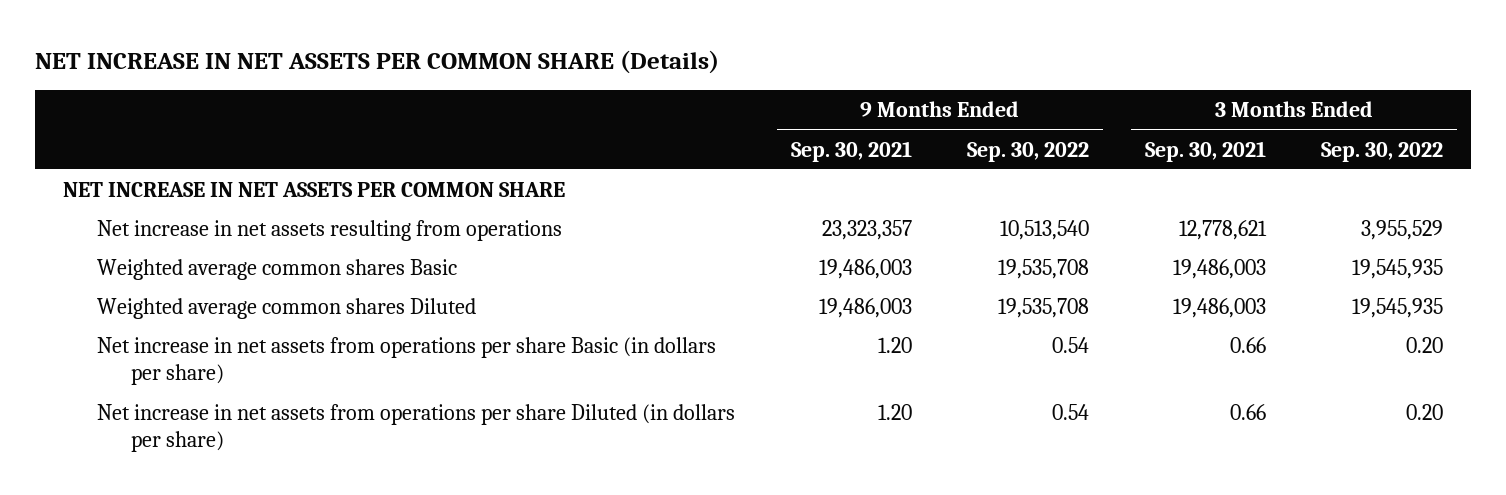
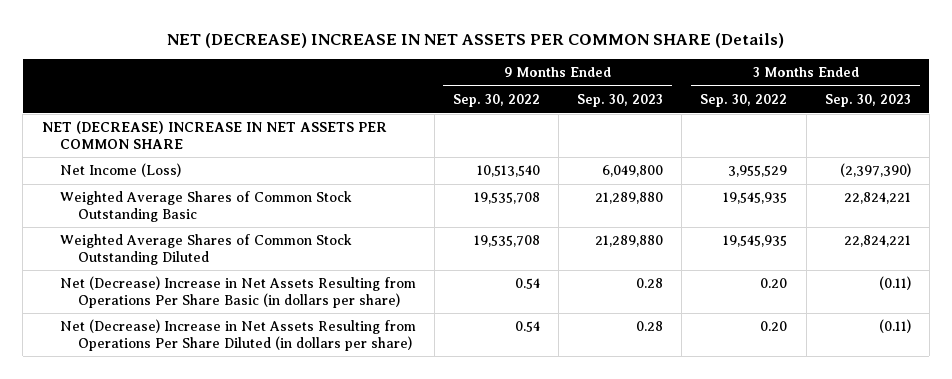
[35,49,720,74] NET INCREASE IN NET ASSETS PER COMMON SHARE (Details) -> [167,32,785,48] NET (DECREASE) INCREASE IN NET ASSETS PER COMMON SHARE (Details)
[790,140,912,162] Sep. 30, 2021 -> none
[1144,140,1266,162] Sep. 30, 2021 -> none
none -> [577,94,664,108] Sep. 30, 2023
none -> [824,94,911,108] Sep. 30, 2023
[63,182,566,198] NET INCREASE IN NET ASSETS PER COMMON SHARE -> [41,121,387,149] NET (DECREASE) INCREASE IN NET ASSETS PER COMMON SHARE
[97,220,563,242] Net increase in net assets resulting from operations -> [59,163,181,178] Net Income (Loss)
[97,259,458,281] Weighted average common shares Basic -> [59,191,352,222] Weighted Average Shares of Common Stock Outstanding Basic
[97,298,477,320] Weighted average common shares Diluted -> [59,234,352,265] Weighted Average Shares of Common Stock Outstanding Diluted
[97,337,717,386] Net increase in net assets from operations per share Basic (in dollars per share) -> [59,276,416,308] Net (Decrease) Increase in Net Assets Resulting from Operations Per Share Basic (in dollars per share)
[97,404,736,453] Net increase in net assets from operations per share Diluted (in dollars per share) -> [59,319,416,351] Net (Decrease) Increase in Net Assets Resulting from Operations Per Share Diluted (in dollars per share)

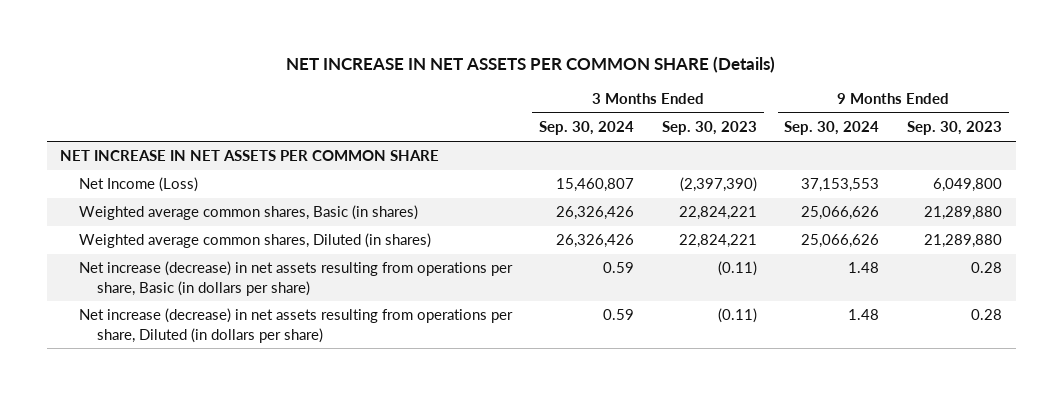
[167,32,785,48] NET (DECREASE) INCREASE IN NET ASSETS PER COMMON SHARE (Details) -> [286,55,776,73] NET INCREASE IN NET ASSETS PER COMMON SHARE (Details)
[452,94,540,108] Sep. 30, 2022 -> none
[700,94,788,108] Sep. 30, 2022 -> none
none -> [539,121,635,136] Sep. 30, 2024
none -> [784,121,880,136] Sep. 30, 2024
[41,121,387,149] NET (DECREASE) INCREASE IN NET ASSETS PER COMMON SHARE -> [60,150,440,162] NET INCREASE IN NET ASSETS PER COMMON SHARE
[59,191,352,222] Weighted Average Shares of Common Stock Outstanding Basic -> [78,205,418,221] Weighted average common shares, Basic (in shares)
[59,234,352,265] Weighted Average Shares of Common Stock Outstanding Diluted -> [78,233,431,249] Weighted average common shares, Diluted (in shares)
[59,276,416,308] Net (Decrease) Increase in Net Assets Resulting from Operations Per Share Basic (in dollars per share) -> [78,261,513,296] Net increase (decrease) in net assets resulting from operations per share, Basic (in dollars per share)
[59,319,416,351] Net (Decrease) Increase in Net Assets Resulting from Operations Per Share Diluted (in dollars per share) -> [78,308,513,343] Net increase (decrease) in net assets resulting from operations per share, Diluted (in dollars per share)

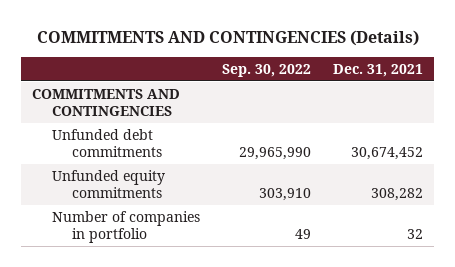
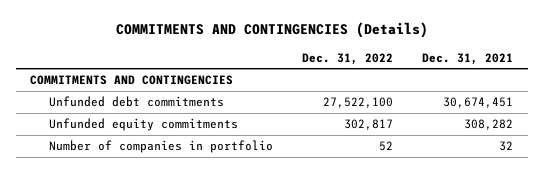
[222,63,312,77] Sep. 30, 2022 -> none
none -> [301,52,393,65] Dec. 31, 2022
[351,146,424,160] 30,674,452 -> [443,97,514,109] 30,674,451

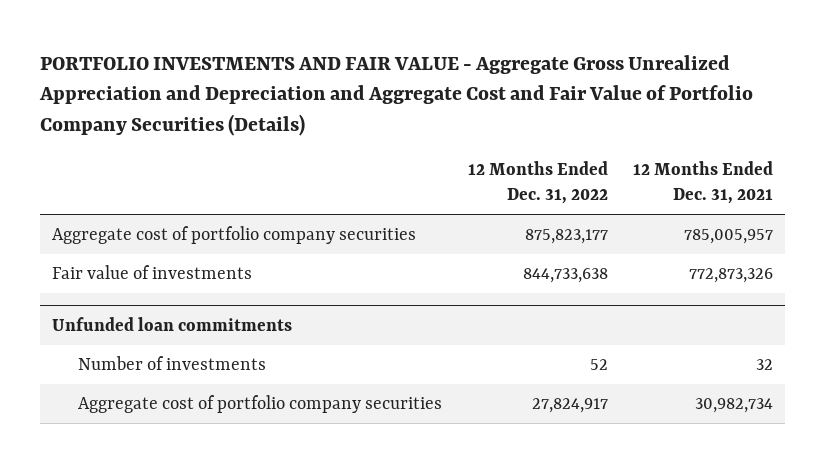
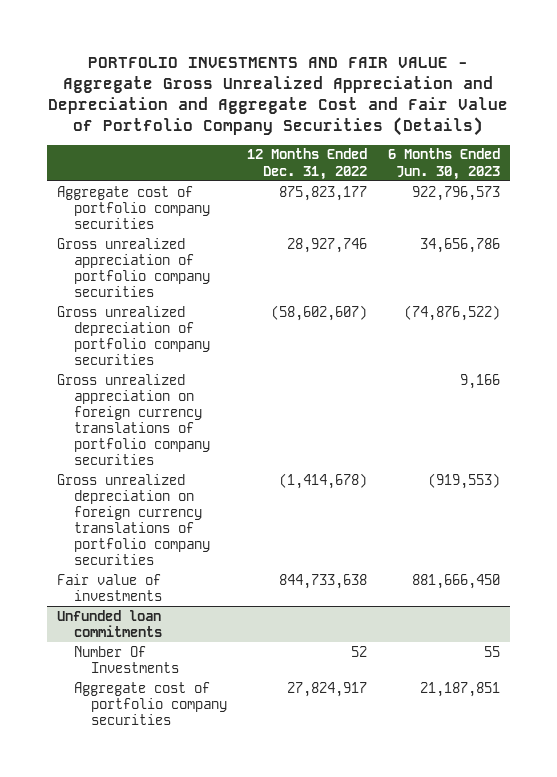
[632,161,773,205] 12 Months Ended Dec. 31, 2021 -> none
none -> [387,148,500,180] 6 Months Ended Jun. 30, 2023
none -> [57,237,210,297] Gross unrealized appreciation of portfolio company securities
none -> [57,305,210,365] Gross unrealized depreciation of portfolio company securities
none -> [57,373,210,465] Gross unrealized appreciation on foreign currency translations of portfolio company securities
none -> [57,473,210,565] Gross unrealized depreciation on foreign currency translations of portfolio company securities
[78,356,267,371] Number of investments -> [73,645,179,673] Number Of Investments

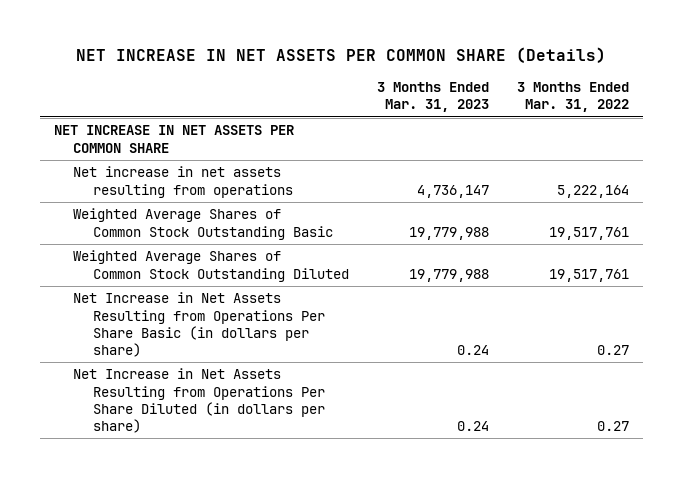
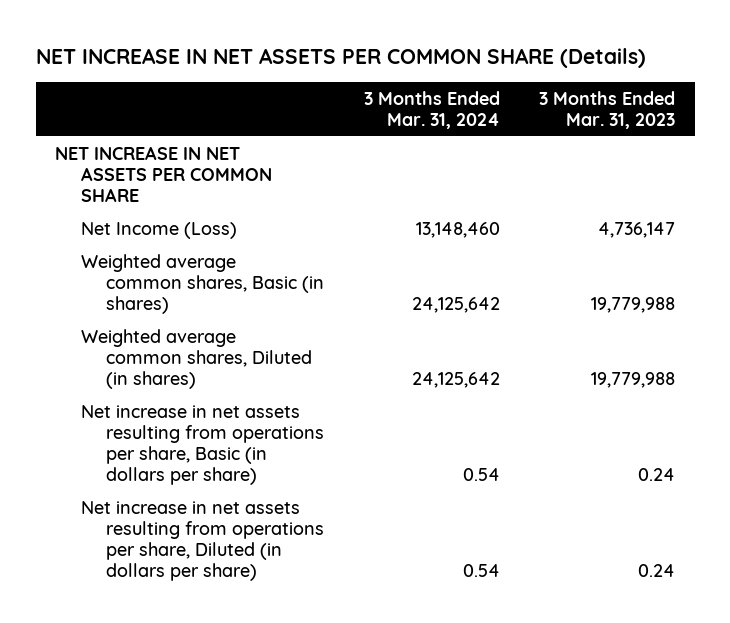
[516,82,629,113] 3 Months Ended Mar. 31, 2022 -> none
none -> [363,90,500,129] 3 Months Ended Mar. 31, 2024
[73,166,294,198] Net increase in net assets resulting from operations -> [80,221,237,239] Net Income (Loss)
[73,208,334,240] Weighted Average Shares of Common Stock Outstanding Basic -> [80,253,325,314] Weighted average common shares, Basic (in shares)
[73,250,350,282] Weighted Average Shares of Common Stock Outstanding Diluted -> [80,328,313,389] Weighted average common shares, Diluted (in shares)
[73,292,326,357] Net Increase in Net Assets Resulting from Operations Per Share Basic (in dollars per share) -> [80,404,325,485] Net increase in net assets resulting from operations per share, Basic (in dollars per share)
[73,368,326,433] Net Increase in Net Assets Resulting from Operations Per Share Diluted (in dollars per share) -> [80,500,325,581] Net increase in net assets resulting from operations per share, Diluted (in dollars per share)

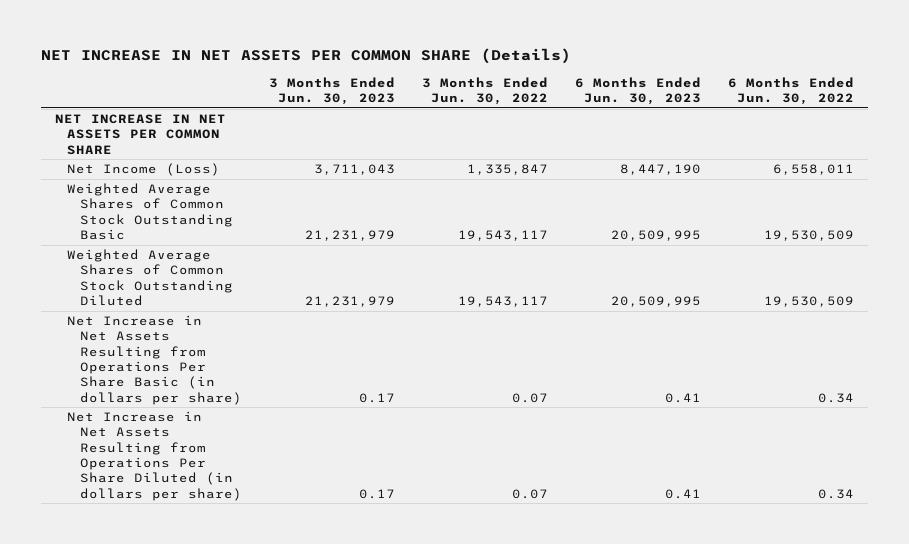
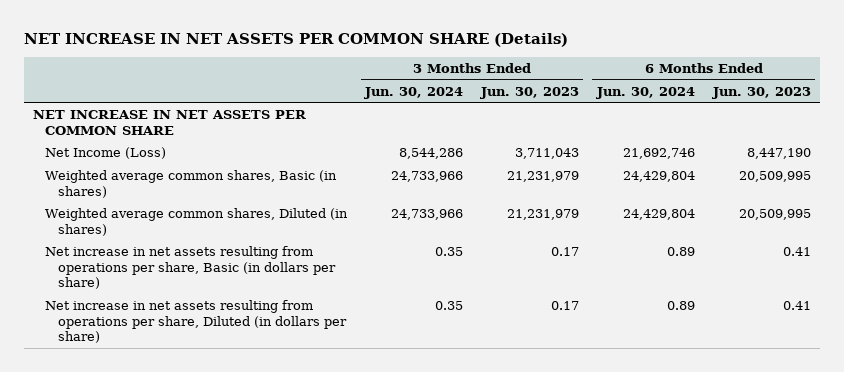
[421,76,548,105] 3 Months Ended Jun. 30, 2022 -> none
[728,76,855,105] 6 Months Ended Jun. 30, 2022 -> none
none -> [364,86,464,99] Jun. 30, 2024
none -> [595,86,695,99] Jun. 30, 2024
[67,183,233,240] Weighted Average Shares of Common Stock Outstanding Basic -> [45,170,338,198] Weighted average common shares, Basic (in shares)
[67,249,233,306] Weighted Average Shares of Common Stock Outstanding Diluted -> [45,208,349,236] Weighted average common shares, Diluted (in shares)
[67,315,242,405] Net Increase in Net Assets Resulting from Operations Per Share Basic (in dollars per share) -> [45,246,336,290] Net increase in net assets resulting from operations per share, Basic (in dollars per share)
[67,411,242,501] Net Increase in Net Assets Resulting from Operations Per Share Diluted (in dollars per share) -> [45,300,347,344] Net increase in net assets resulting from operations per share, Diluted (in dollars per share)

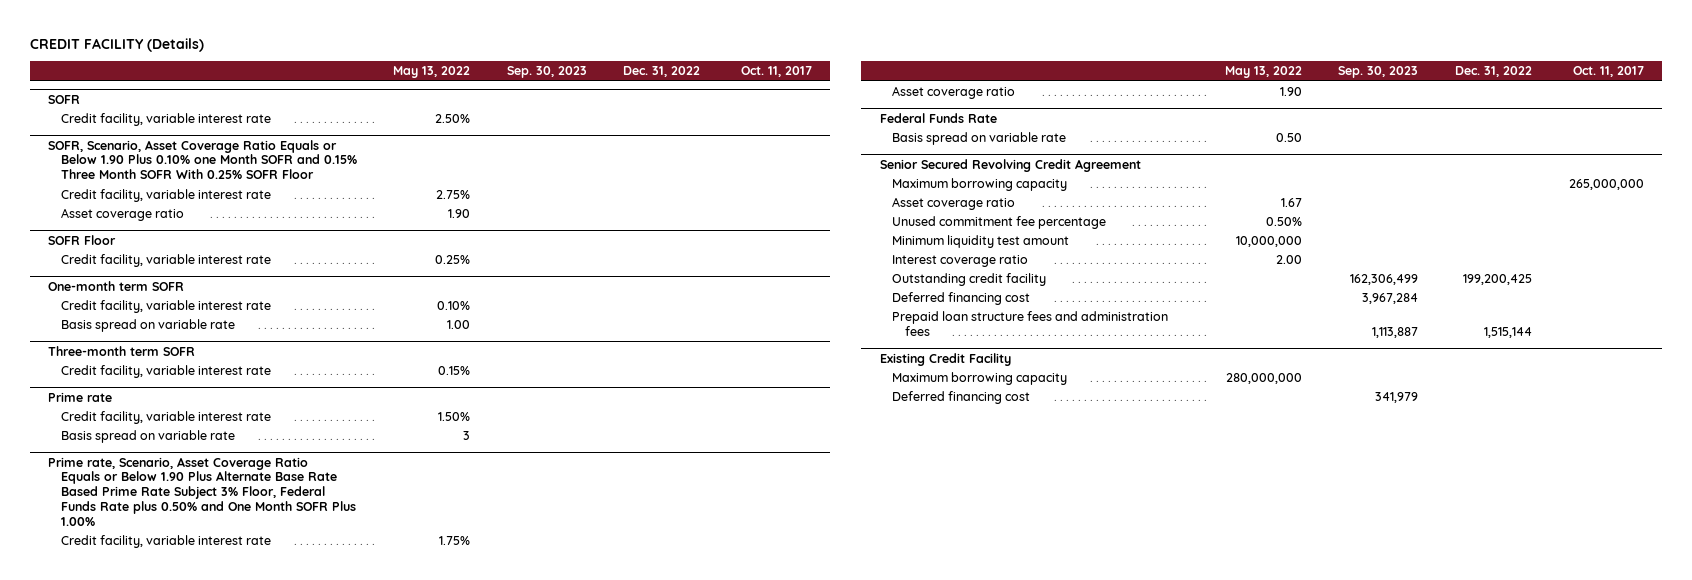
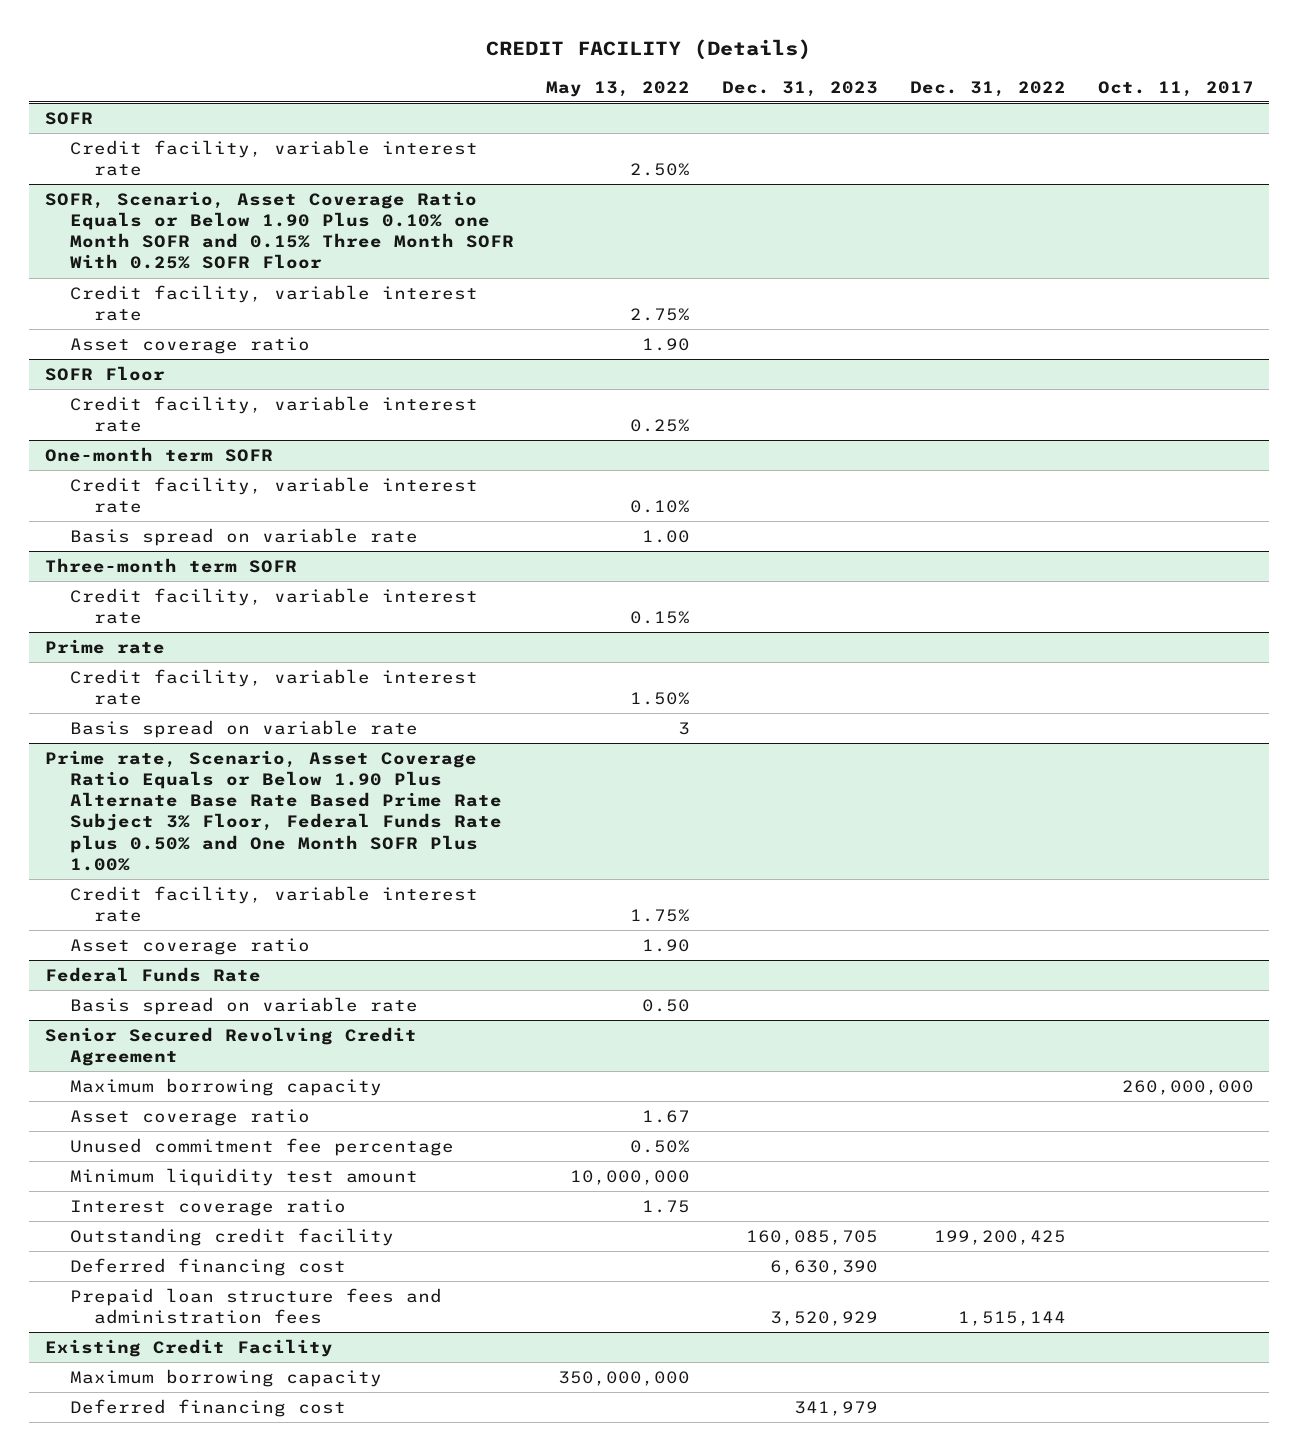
[506,66,587,79] Sep. 30, 2023 -> none
none -> [721,80,878,97] Dec. 31, 2023
[1568,179,1644,191] 265,000,000 -> [1121,1079,1254,1095] 260,000,000
[1275,255,1302,265] 2.00 -> [641,1199,690,1213] 1.75
[1225,373,1302,385] 280,000,000 -> [557,1370,690,1386] 350,000,000

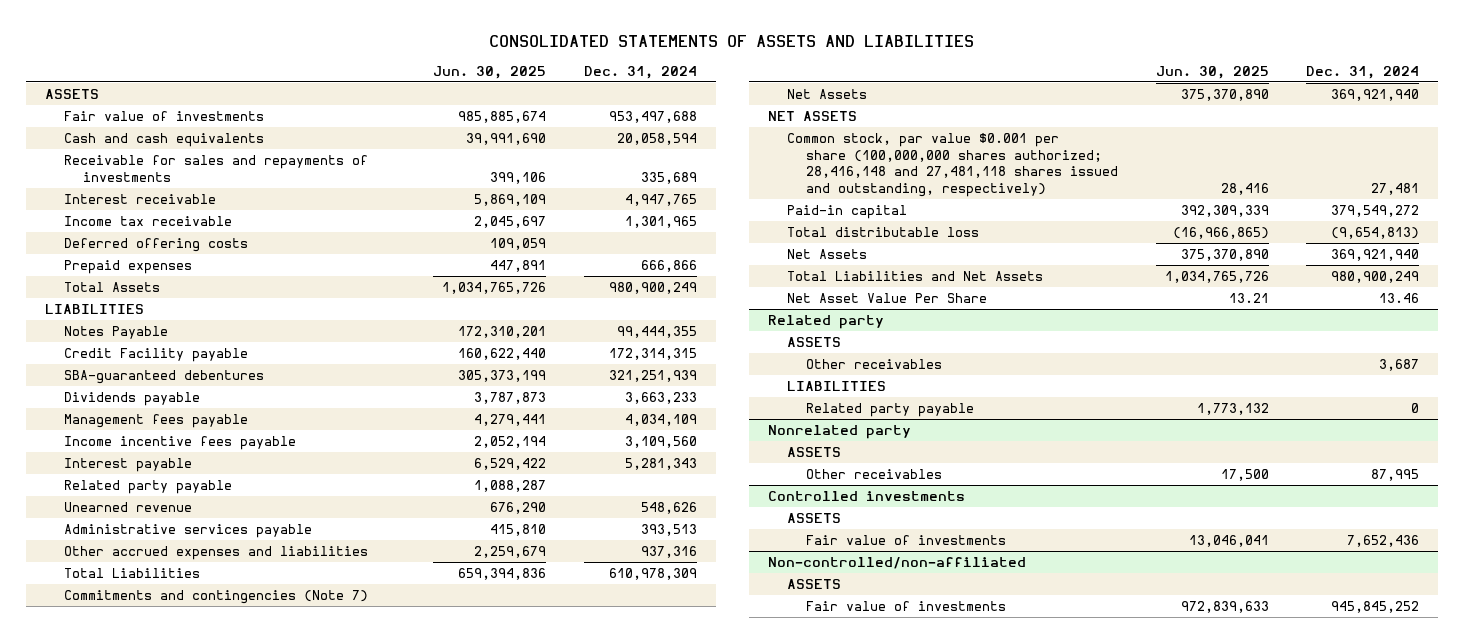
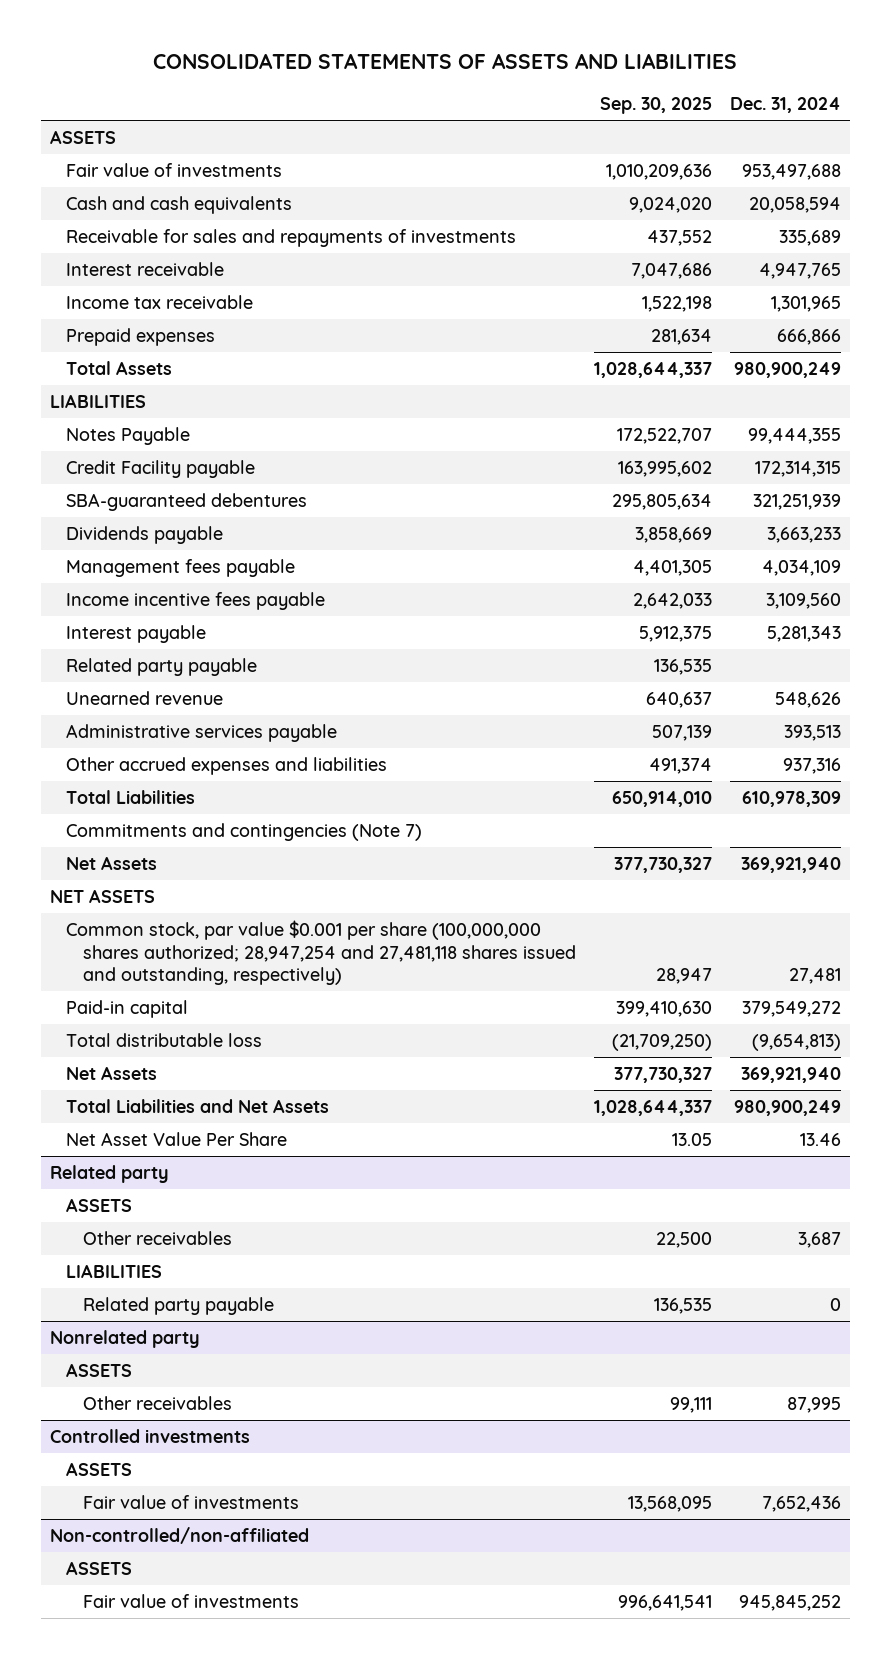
[433,65,547,79] Jun. 30, 2025 -> none
none -> [599,97,712,115] Sep. 30, 2025
[64,238,249,253] Deferred offering costs -> none
[786,133,1119,197] Common stock, par value $0.001 per share (100,000,000 shares authorized; 28,416,148 and 27,481,118 shares issued and outstanding, respectively) -> [66,919,576,986] Common stock, par value $0.001 per share (100,000,000 shares authorized; 28,947,254 and 27,481,118 shares issued and outstanding, respectively)

